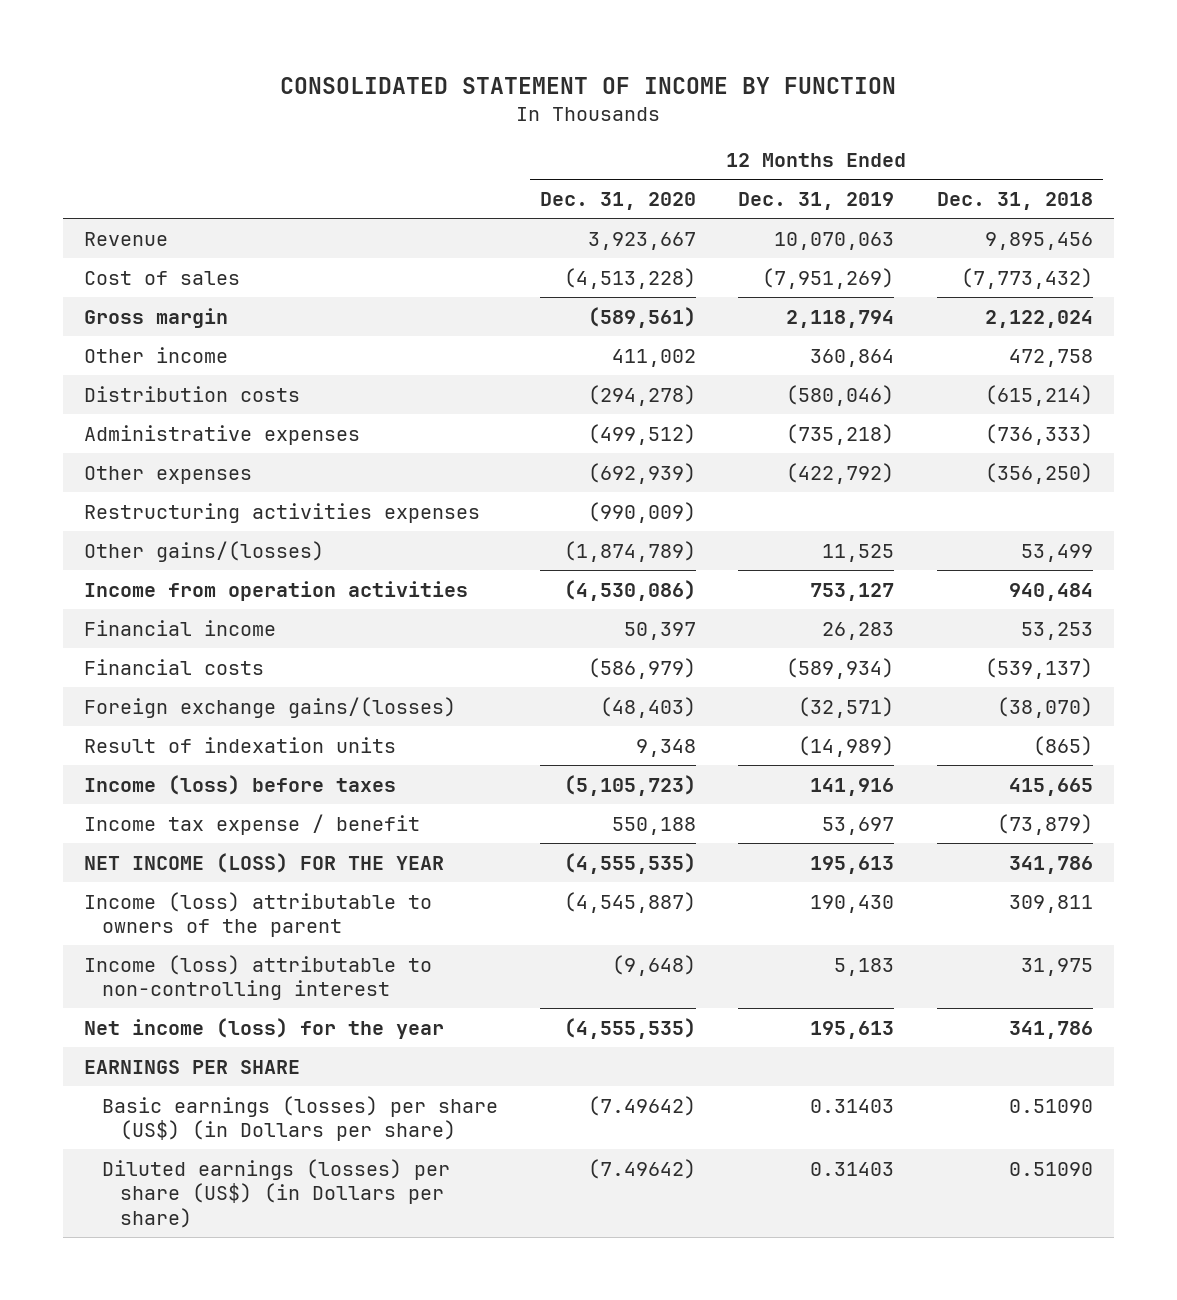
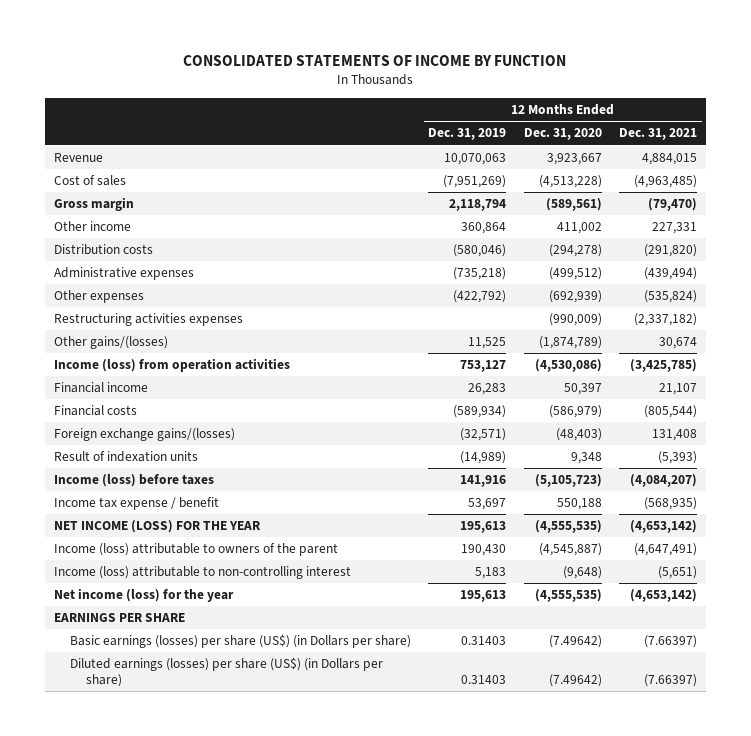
[280,76,897,94] CONSOLIDATED STATEMENT OF INCOME BY FUNCTION -> [183,54,567,66] CONSOLIDATED STATEMENTS OF INCOME BY FUNCTION
[936,192,1093,211] Dec. 31, 2018 -> none
none -> [619,128,698,141] Dec. 31, 2021
[83,580,468,601] Income from operation activities -> [53,358,290,373] Income (loss) from operation activities

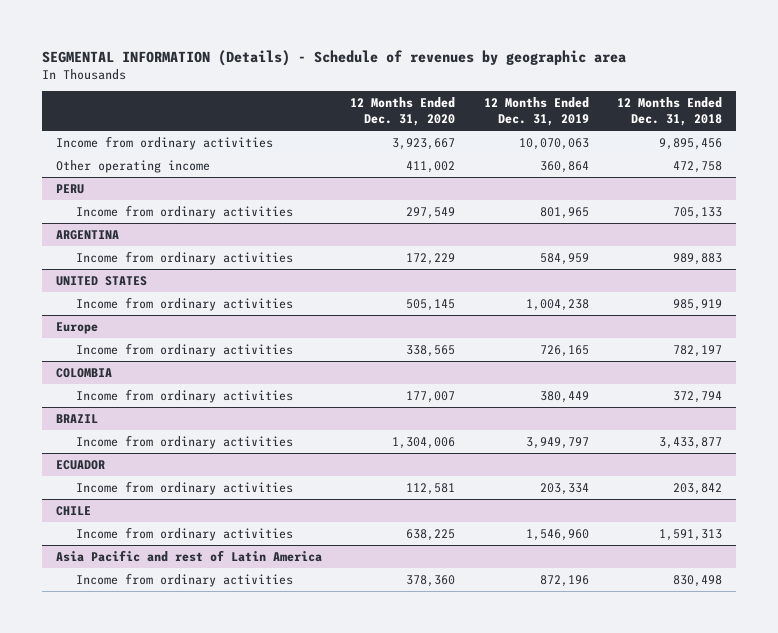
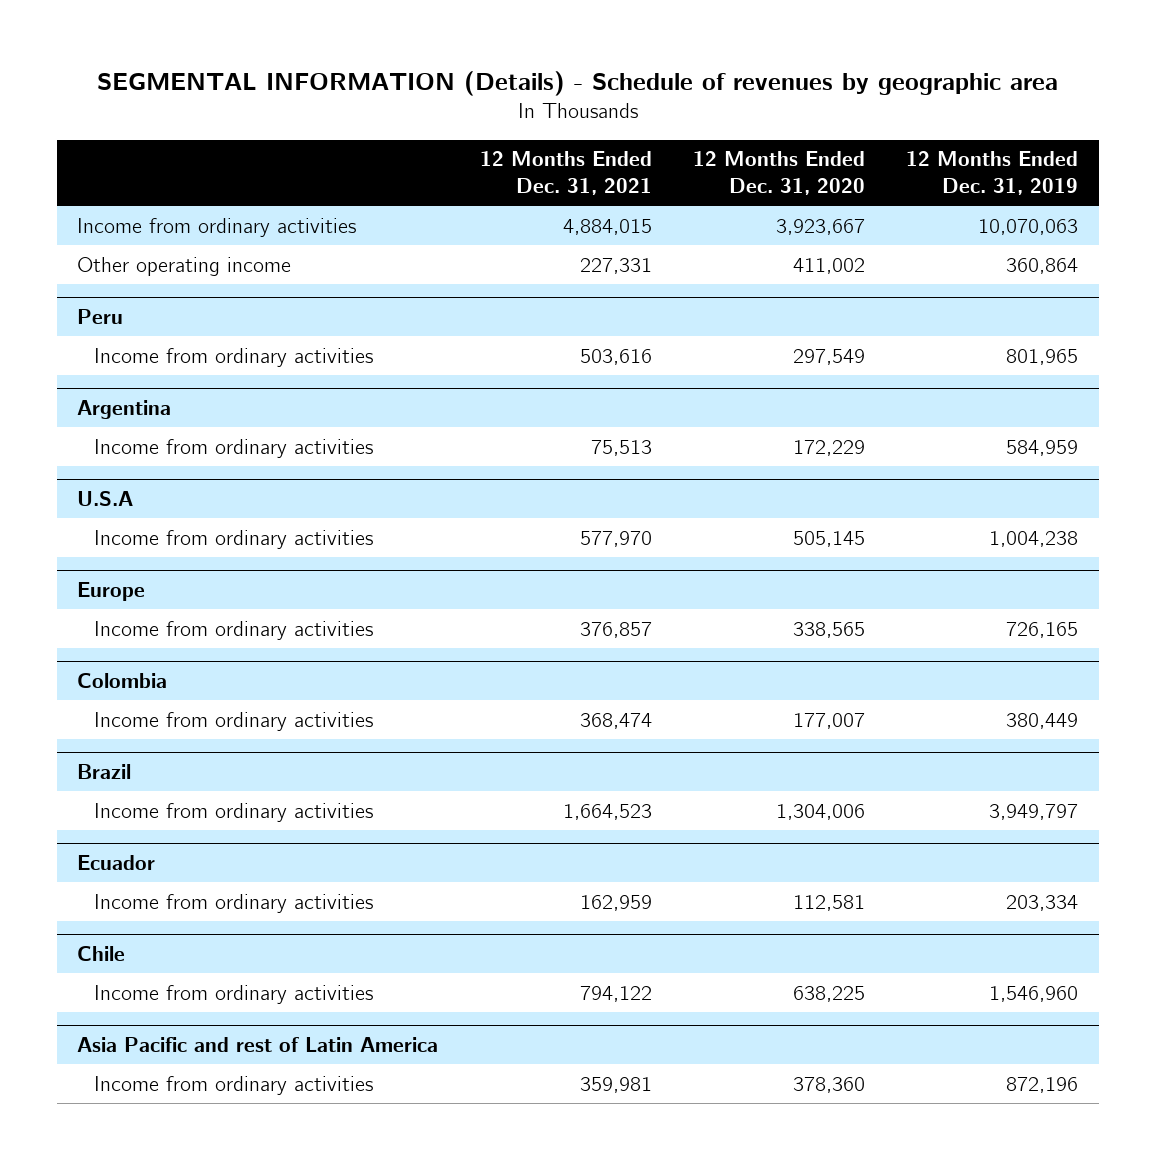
[616,97,722,127] 12 Months Ended Dec. 31, 2018 -> none
none -> [479,151,652,196] 12 Months Ended Dec. 31, 2021
[56,184,85,195] PERU -> [77,309,124,325] Peru
[56,230,120,241] ARGENTINA -> [77,400,172,420] Argentina
[56,276,148,287] UNITED STATES -> [77,491,134,507] U.S.A
[56,368,113,379] COLOMBIA -> [77,673,168,689] Colombia
[56,414,99,424] BRAZIL -> [77,764,132,780] Brazil
[56,460,106,471] ECUADOR -> [77,855,156,871] Ecuador
[56,506,92,517] CHILE -> [77,946,126,962] Chile

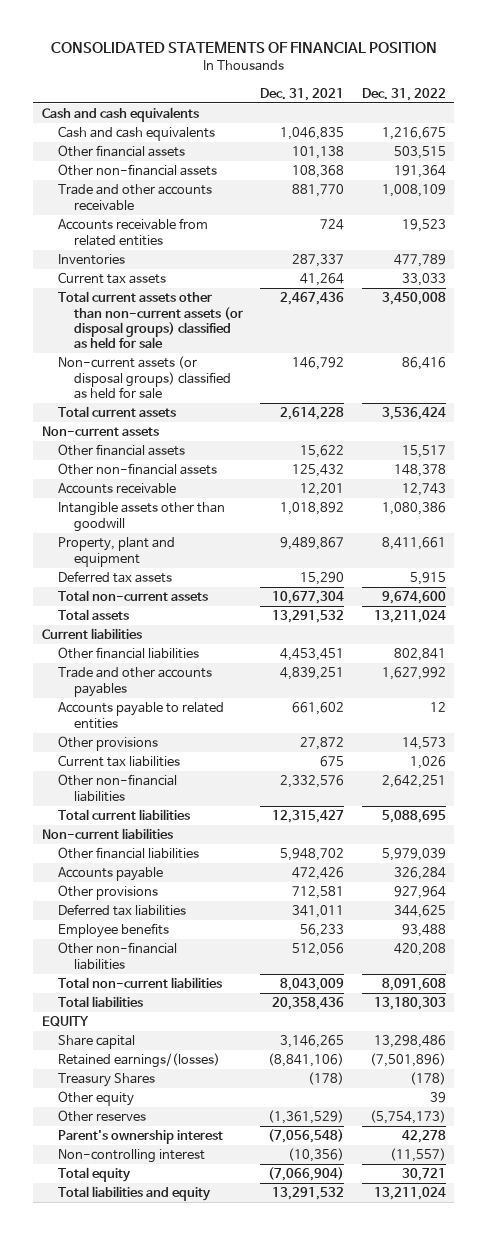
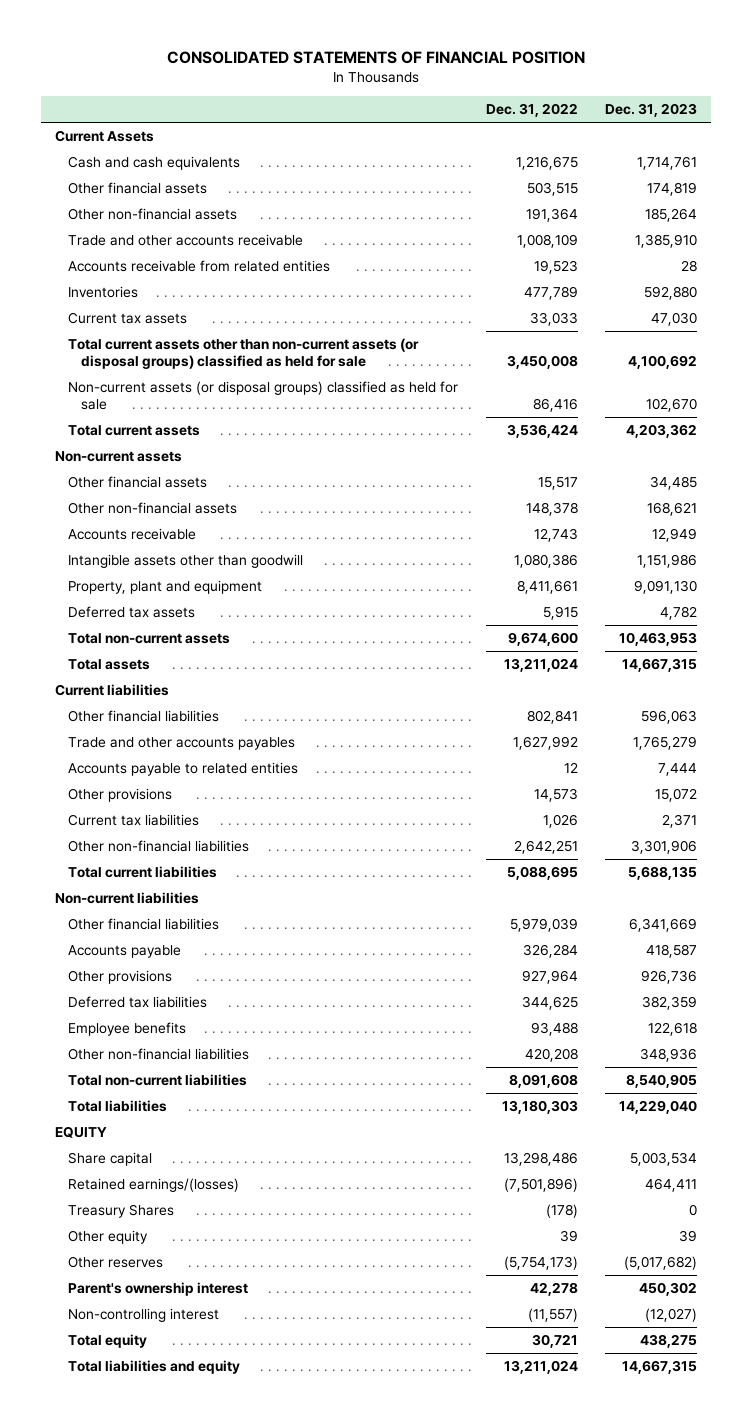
[260,87,345,101] Dec. 31, 2021 -> none
none -> [605,103,698,118] Dec. 31, 2023
[41,107,199,123] Cash and cash equivalents -> [55,130,155,143] Current Assets

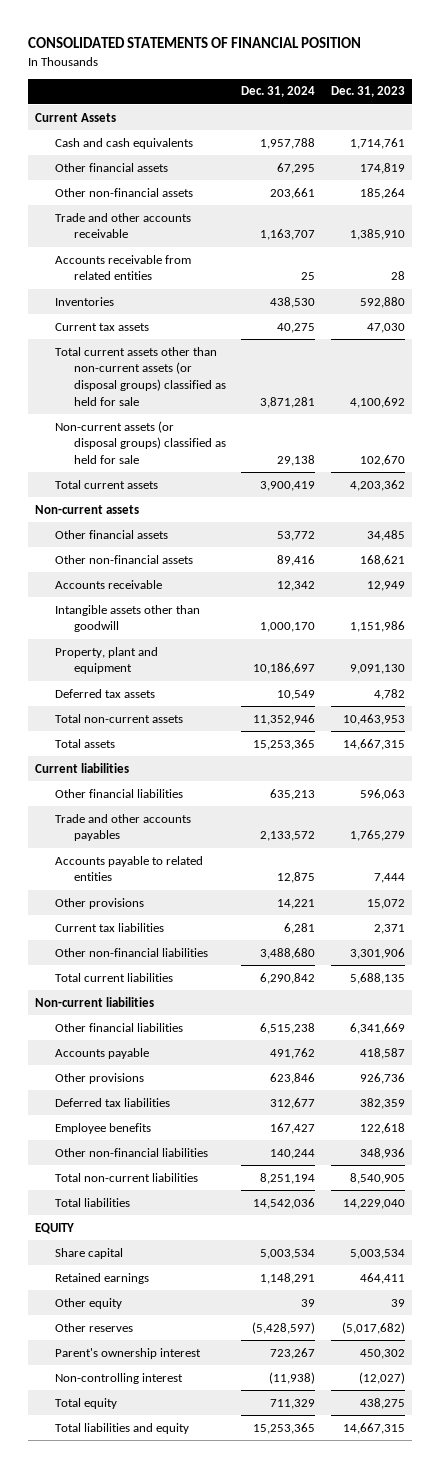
[485,103,578,118] Dec. 31, 2022 -> none
none -> [241,86,316,98] Dec. 31, 2024
[68,1204,175,1219] Treasury Shares -> none
[68,1178,240,1193] Retained earnings/(losses) -> [54,1272,149,1284] Retained earnings

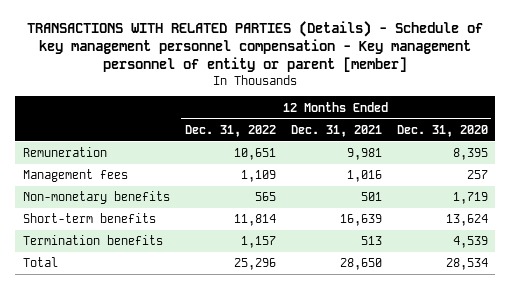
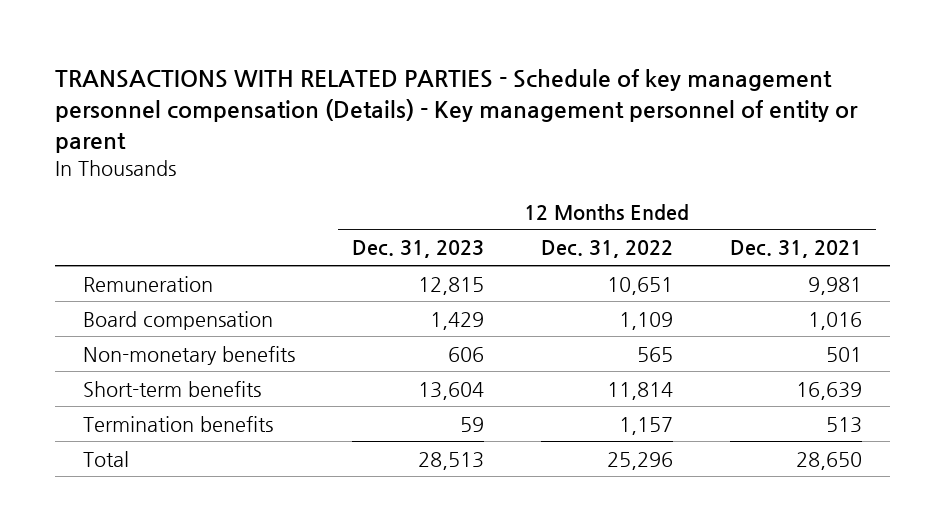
[27,21,484,73] TRANSACTIONS WITH RELATED PARTIES (Details) - Schedule of key management personnel compensation - Key management personnel of entity or parent [member] -> [54,68,858,153] TRANSACTIONS WITH RELATED PARTIES - Schedule of key management personnel compensation (Details) - Key management personnel of entity or parent
[396,124,488,137] Dec. 31, 2020 -> none
none -> [352,240,485,259] Dec. 31, 2023
[22,169,128,183] Management fees -> [83,310,274,330] Board compensation

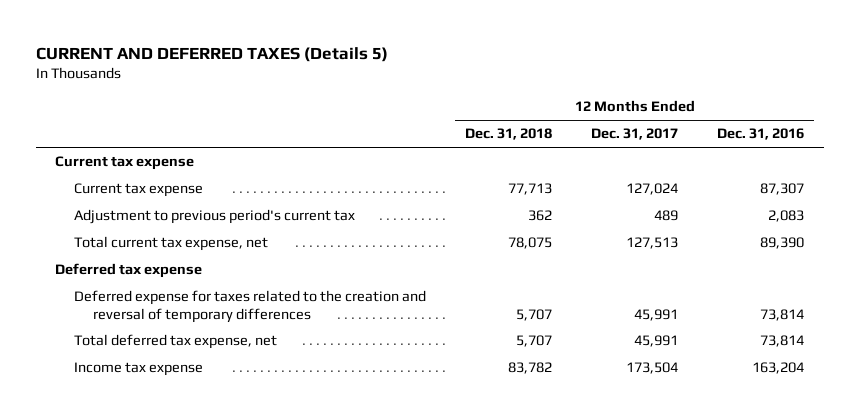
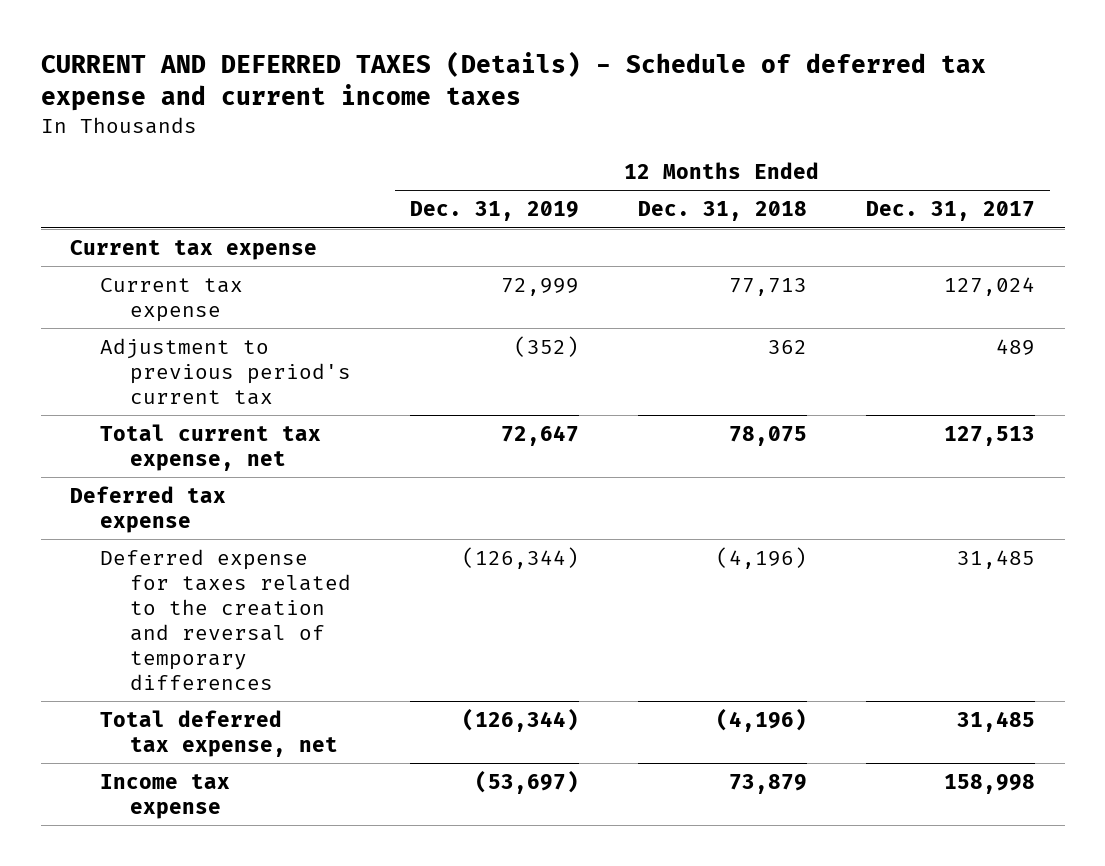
[35,46,388,62] CURRENT AND DEFERRED TAXES (Details 5) -> [40,50,986,111] CURRENT AND DEFERRED TAXES (Details) - Schedule of deferred tax expense and current income taxes
[717,128,805,141] Dec. 31, 2016 -> none
none -> [409,201,579,222] Dec. 31, 2019
[516,308,553,321] 5,707 -> [715,546,807,569] (4,196)
[634,308,679,321] 45,991 -> [957,549,1036,569] 31,485
[516,335,553,348] 5,707 -> [715,707,807,732] (4,196)
[634,335,679,348] 45,991 -> [957,710,1036,732] 31,485
[508,362,553,375] 83,782 -> [728,773,807,794] 73,879
[626,362,679,375] 173,504 -> [944,773,1036,794] 158,998

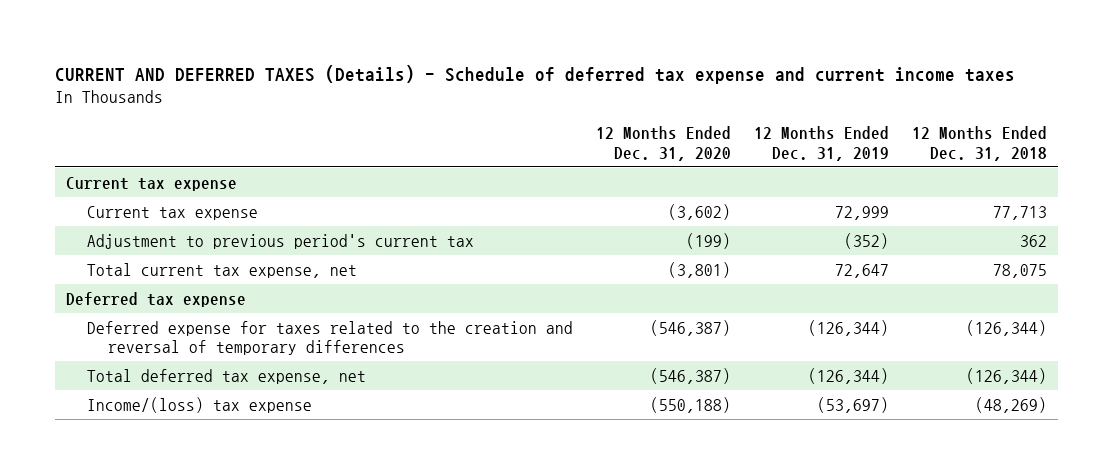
[866,201,1036,222] Dec. 31, 2017 -> none
none -> [595,126,731,161] 12 Months Ended Dec. 31, 2020
[715,546,807,569] (4,196) -> [965,319,1047,336] (126,344)
[715,707,807,732] (4,196) -> [965,367,1047,384] (126,344)
[99,773,230,819] Income tax expense -> [86,396,312,413] Income/(loss) tax expense
[728,773,807,794] 73,879 -> [974,396,1047,413] (48,269)

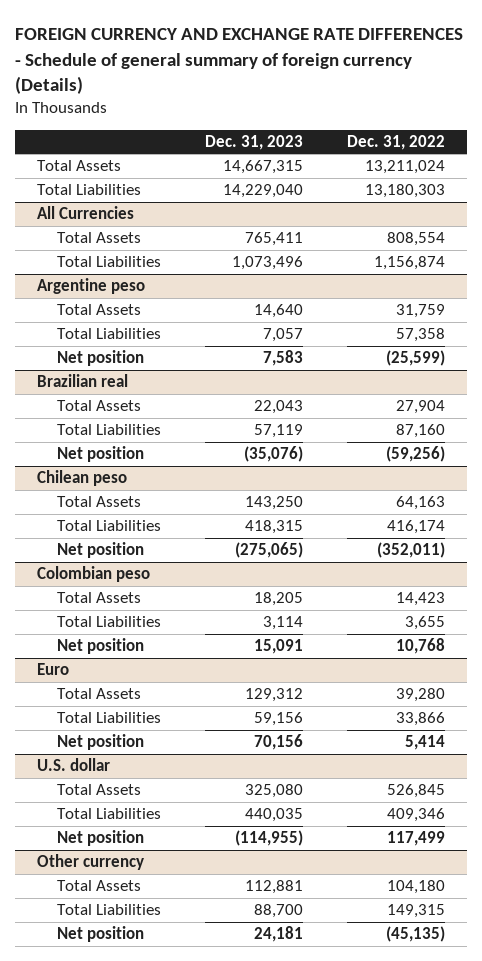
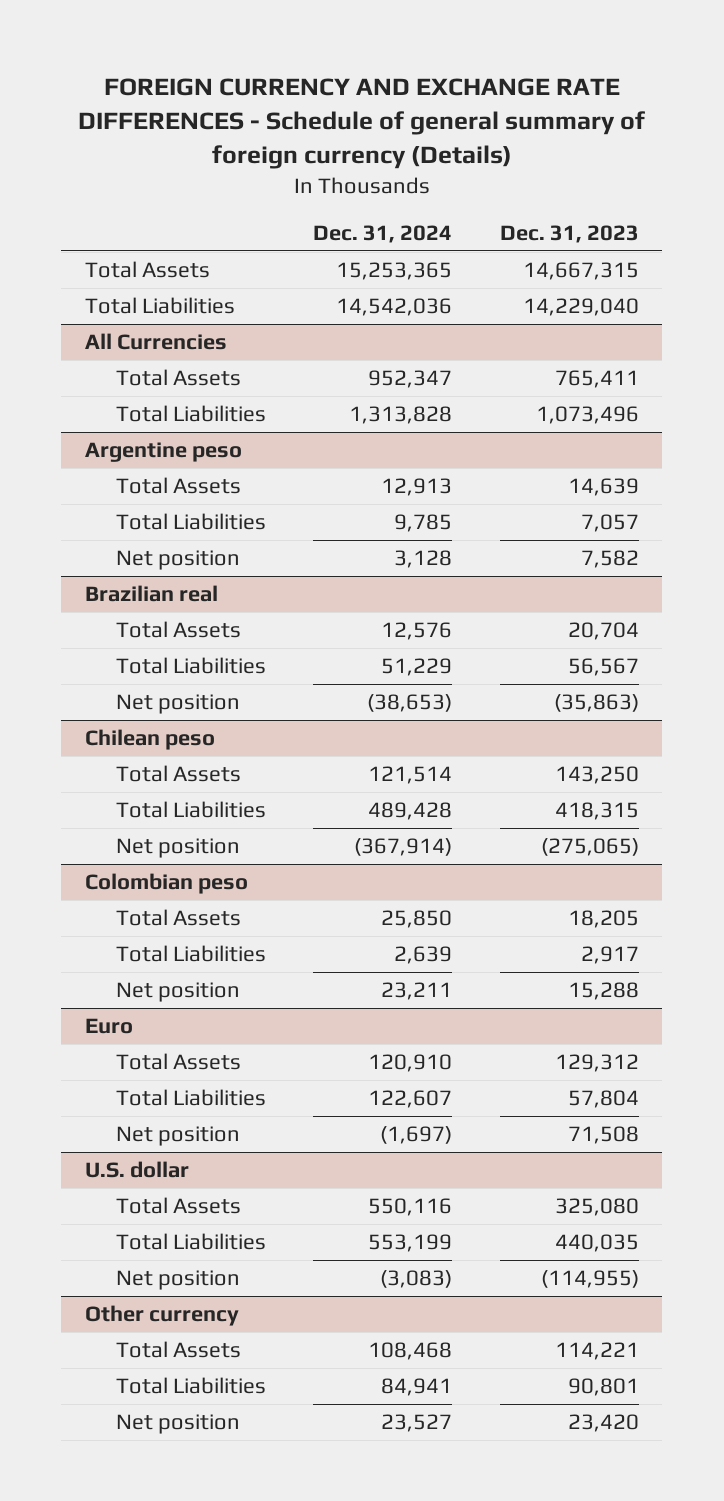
[347,134,446,150] Dec. 31, 2022 -> none
none -> [313,224,453,243] Dec. 31, 2024
[253,304,303,319] 14,640 -> [567,478,639,497] 14,639
[262,350,303,367] 7,583 -> [580,550,639,569] 7,582
[253,400,303,415] 22,043 -> [567,622,639,641] 20,704
[253,424,303,439] 57,119 -> [567,658,639,677] 56,567
[243,446,303,463] (35,076) -> [553,694,639,713] (35,863)
[262,616,303,631] 3,114 -> [580,946,639,965] 2,917
[253,639,303,655] 15,091 -> [567,982,639,1001] 15,288
[253,712,303,727] 59,156 -> [567,1090,639,1109] 57,804
[253,734,303,751] 70,156 -> [567,1126,639,1145] 71,508
[244,880,303,895] 112,881 -> [554,1342,639,1361] 114,221
[253,904,303,919] 88,700 -> [567,1378,639,1397] 90,801
[253,926,303,943] 24,181 -> [567,1414,639,1433] 23,420

